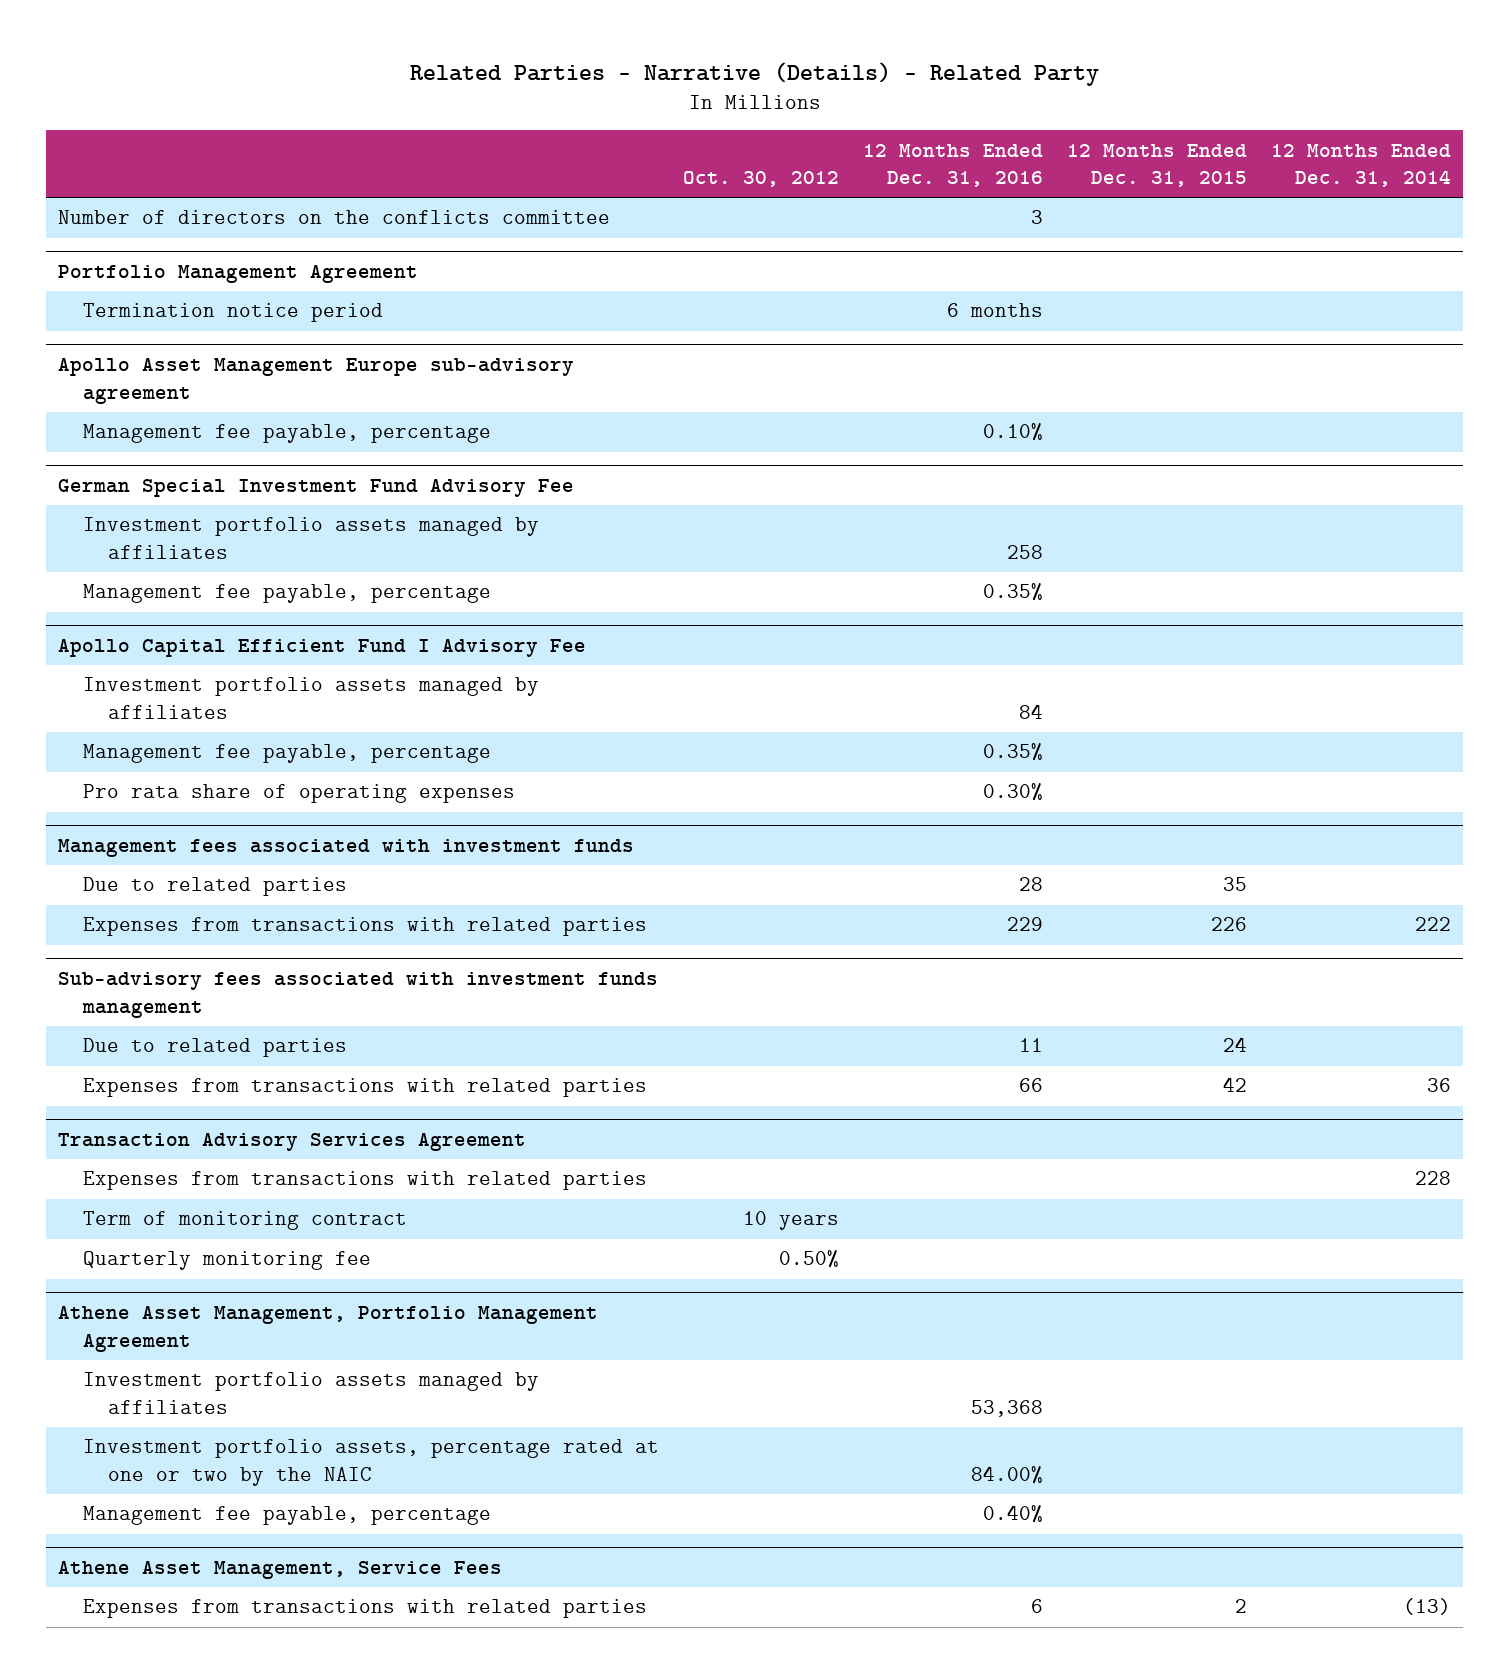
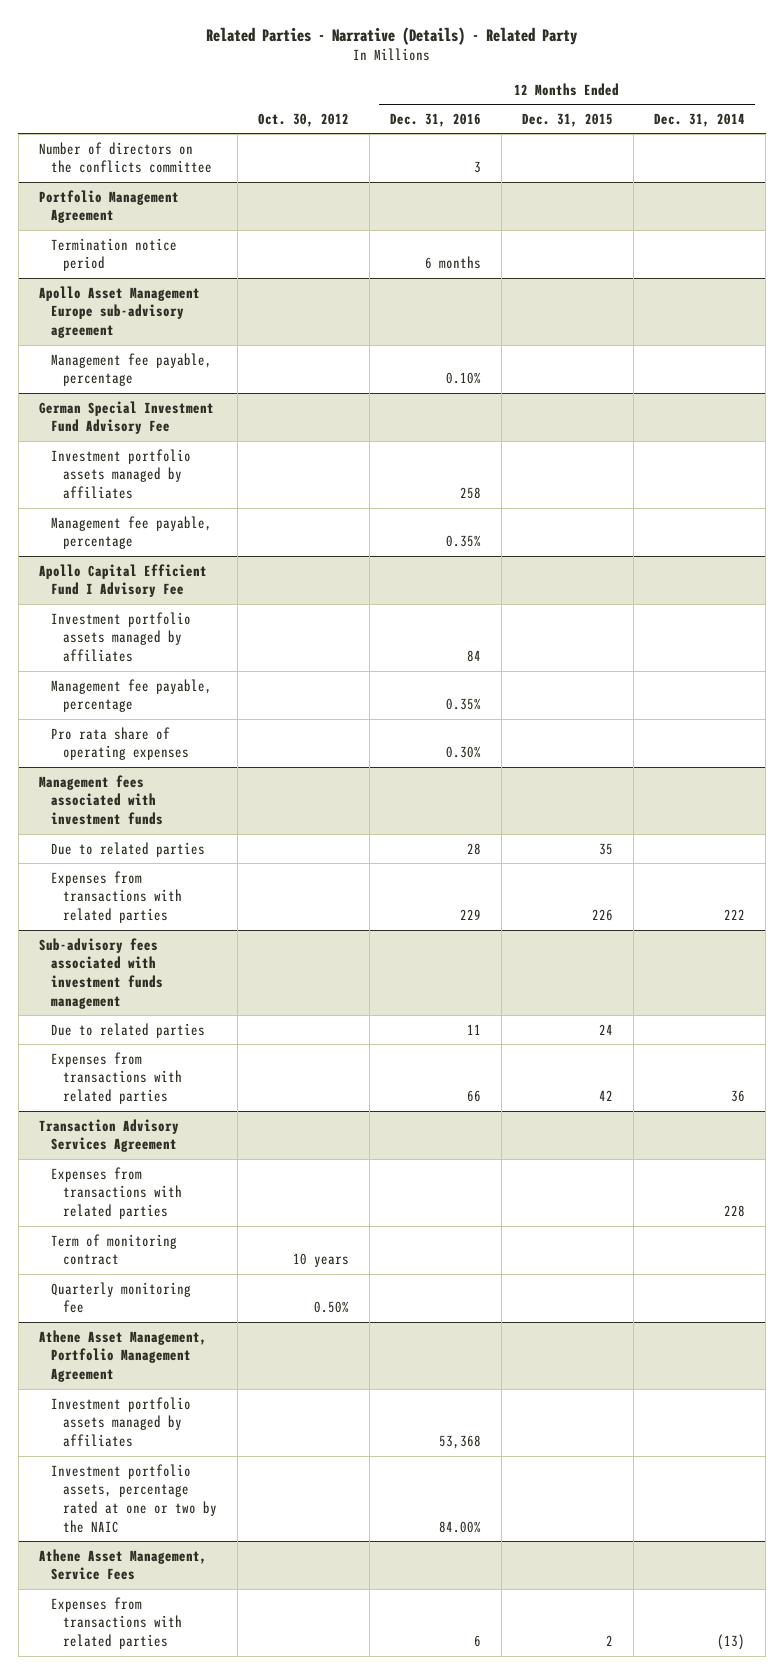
[83,1506,492,1526] Management fee payable, percentage -> none

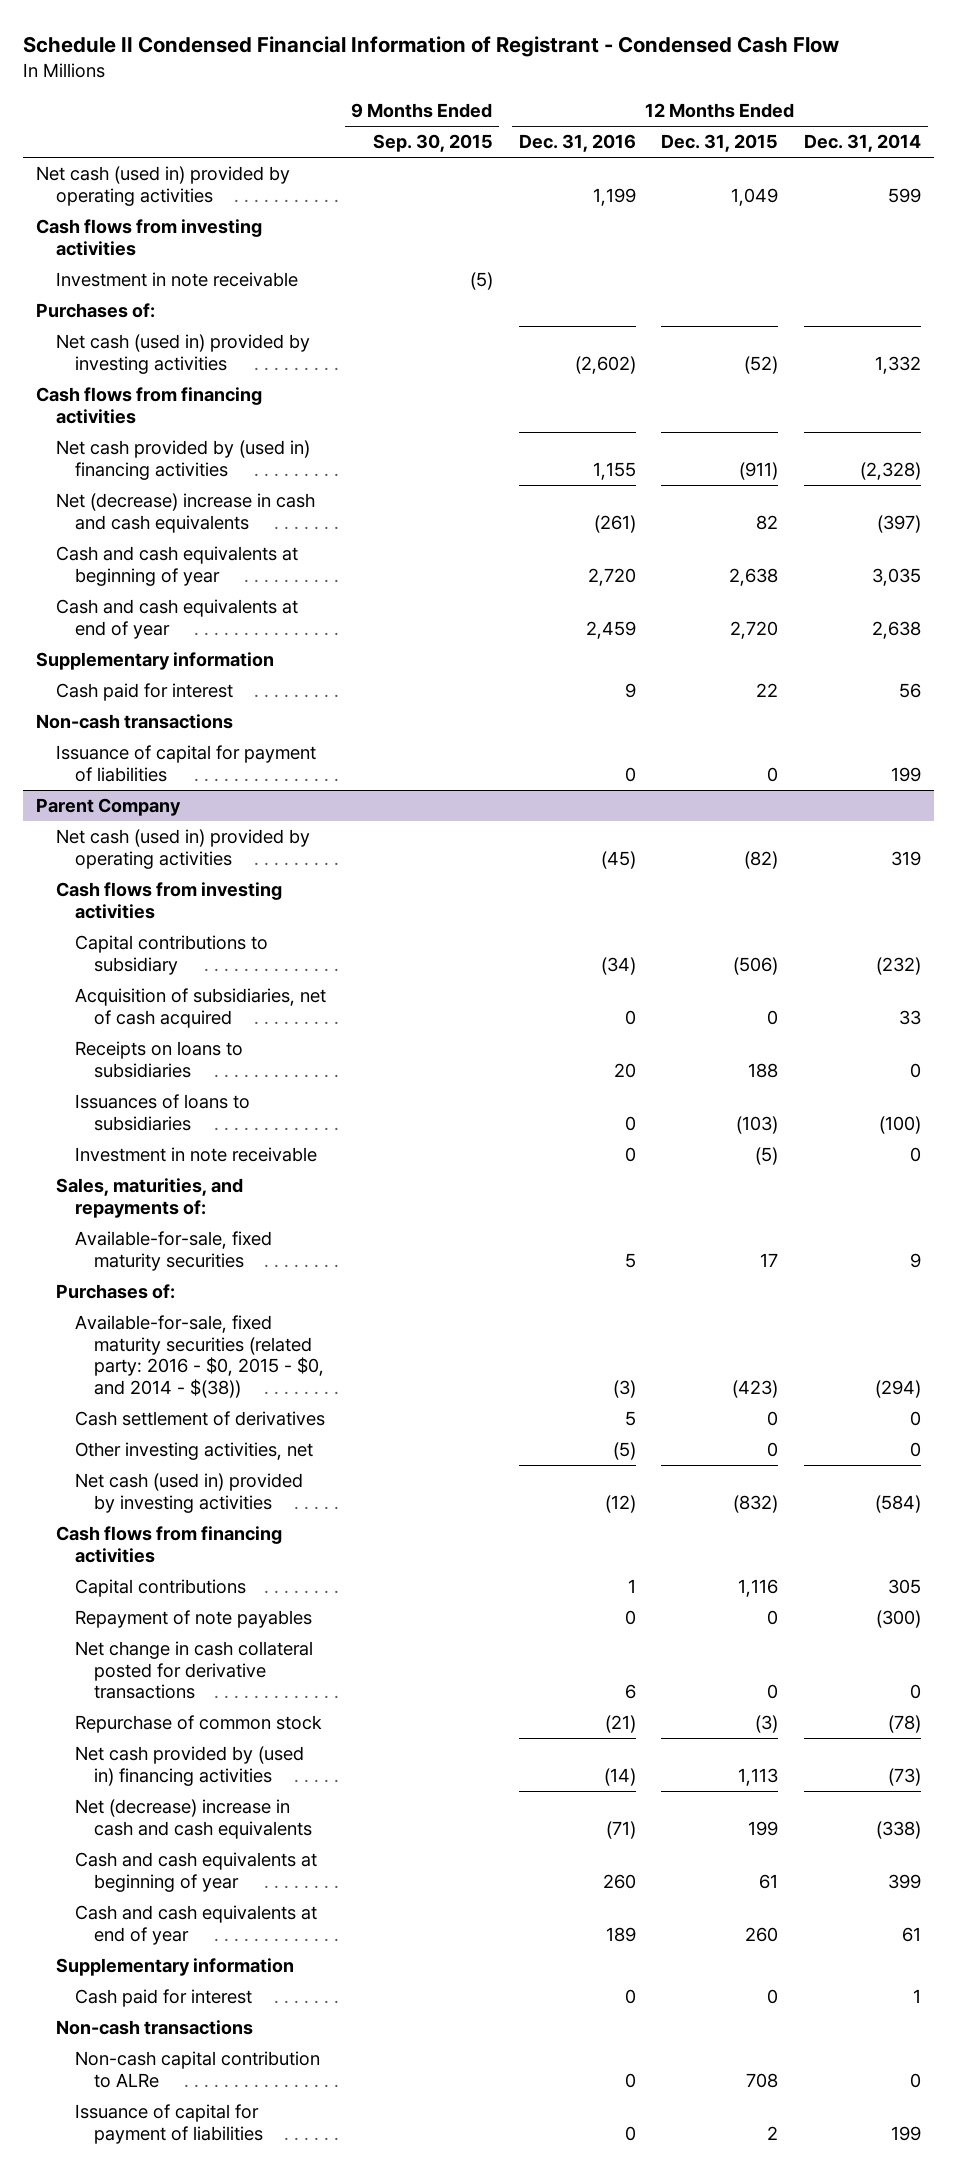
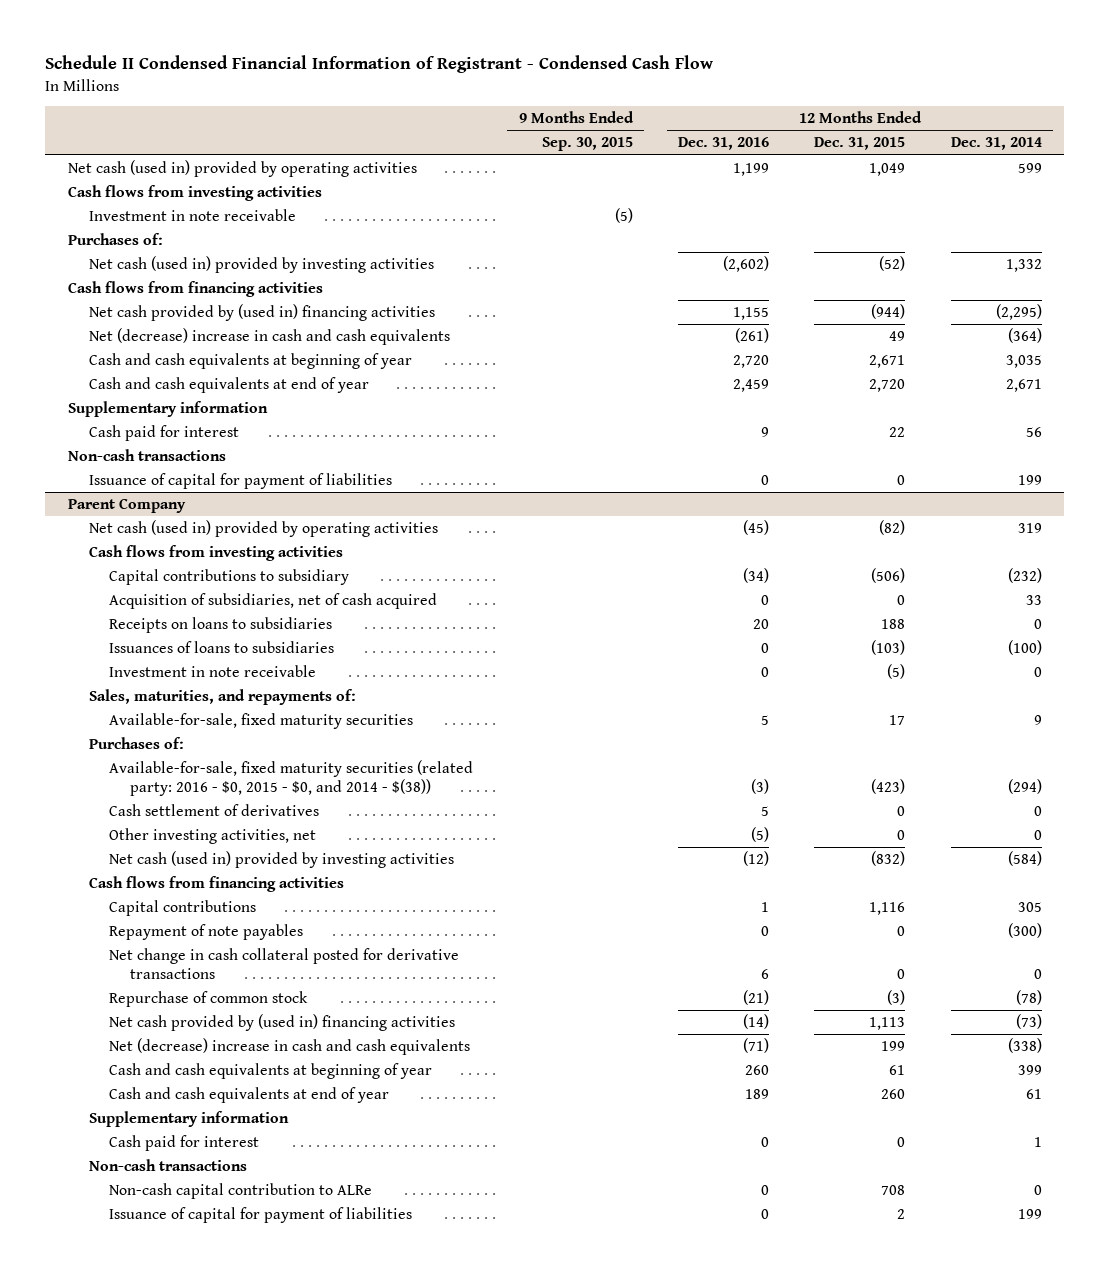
[739,461,779,480] (911) -> [871,303,906,319] (944)
[860,461,922,480] (2,328) -> [995,303,1042,320] (2,295)
[756,514,779,530] 82 -> [889,330,906,341] 49
[877,514,922,533] (397) -> [1007,327,1042,343] (364)
[729,567,779,586] 2,638 -> [869,354,906,368] 2,671
[872,620,922,639] 2,638 -> [1005,378,1042,392] 2,671

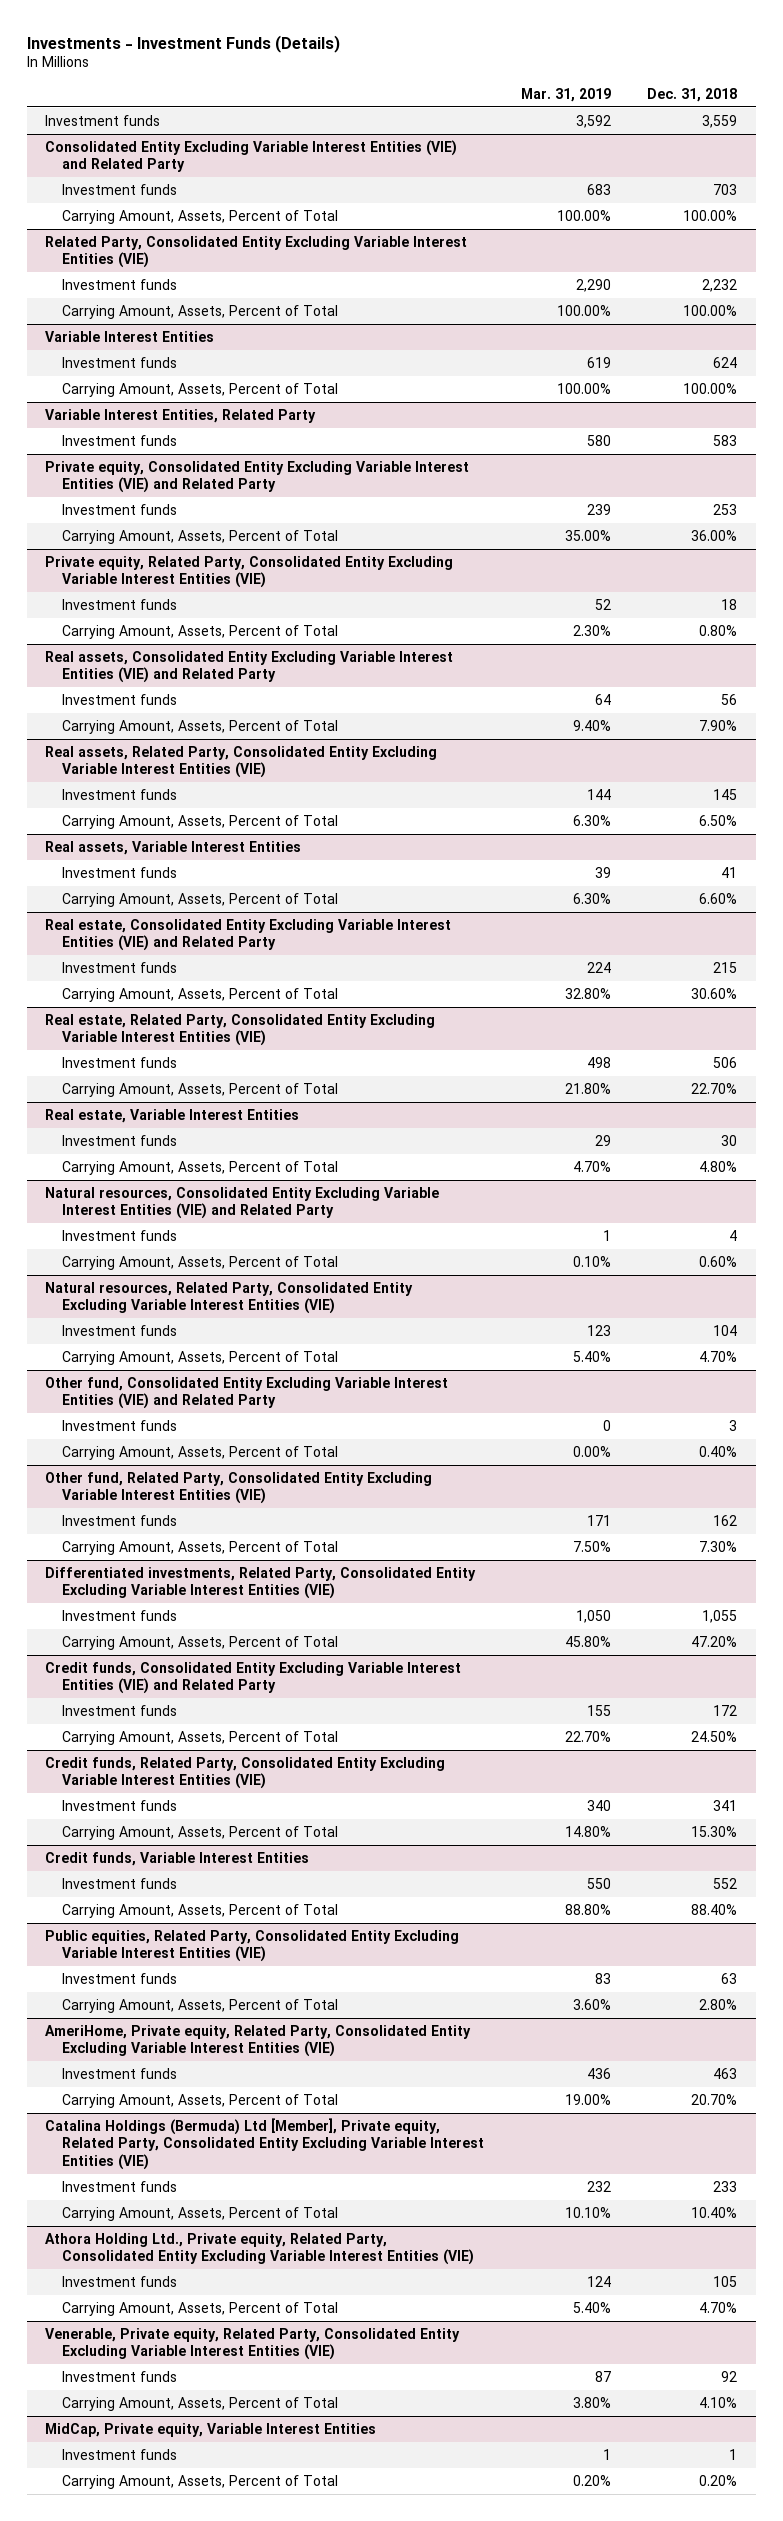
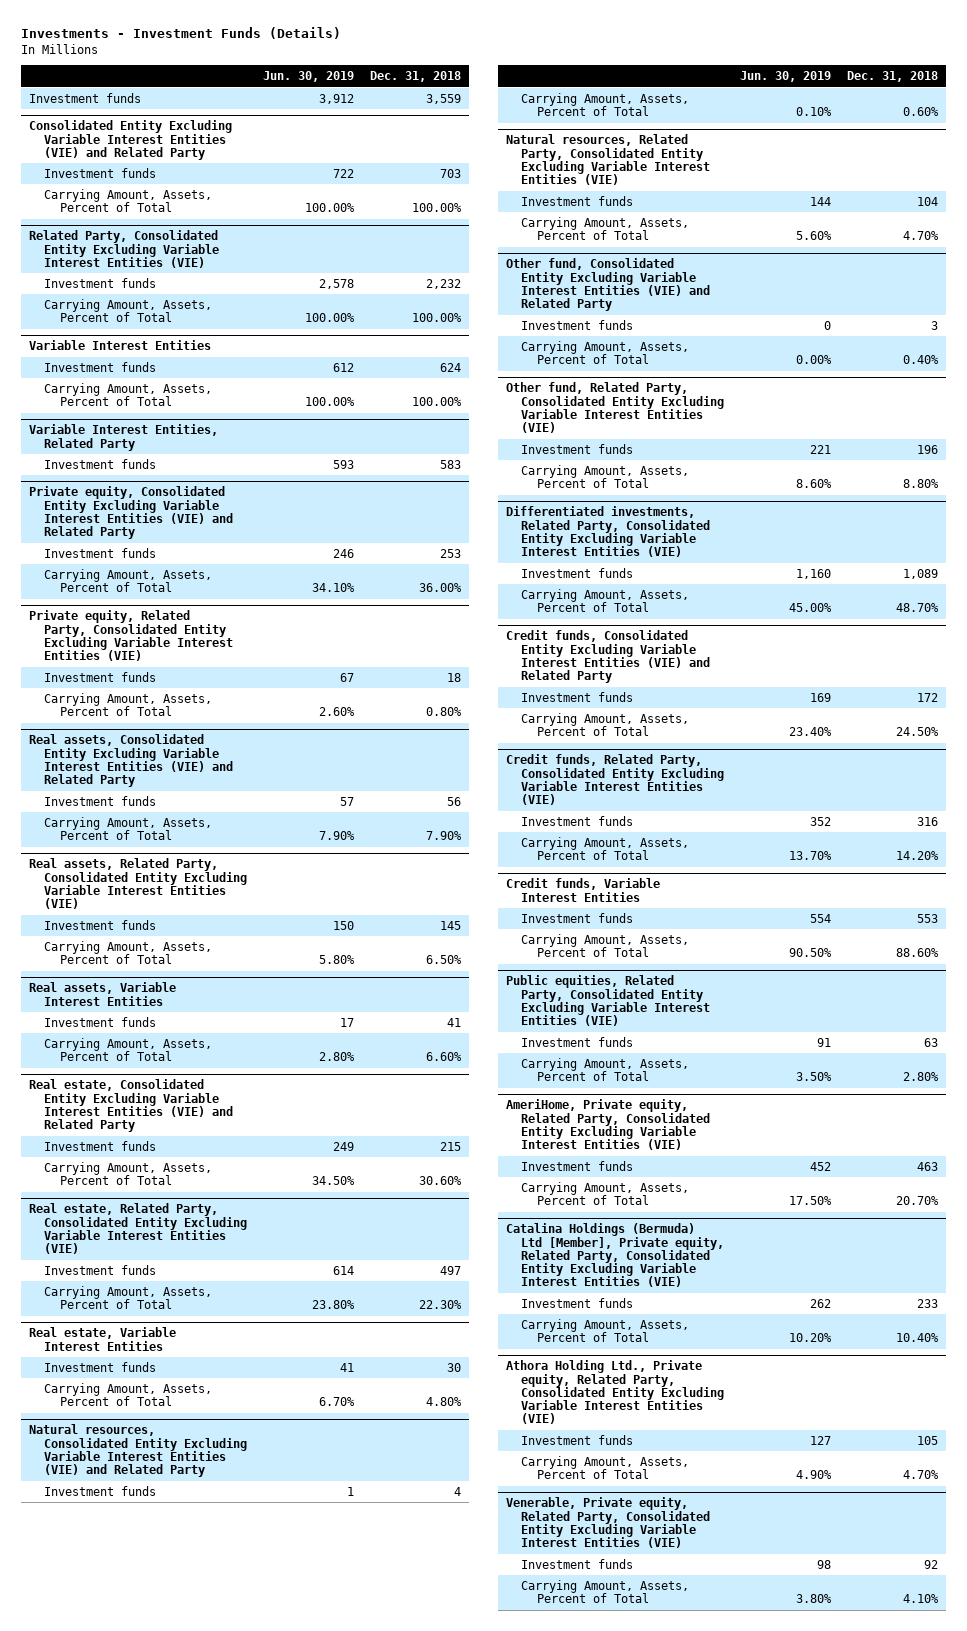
[520,87,611,102] Mar. 31, 2019 -> none
none -> [263,70,355,82] Jun. 30, 2019
[713,1056,738,1068] 506 -> [440,1265,462,1275] 497
[691,1082,738,1094] 22.70% -> [419,1300,463,1310] 22.30%
[713,1514,738,1526] 162 -> [917,444,939,454] 196
[699,1540,738,1552] 7.30% -> [903,479,940,489] 8.80%
[702,1609,738,1623] 1,055 -> [903,568,939,579] 1,089
[691,1635,738,1647] 47.20% -> [896,603,940,613] 48.70%
[713,1799,738,1811] 341 -> [917,816,939,826] 316
[691,1825,738,1837] 15.30% -> [896,851,940,861] 14.20%
[713,1877,738,1889] 552 -> [917,913,939,923] 553
[691,1903,738,1915] 88.40% -> [896,948,940,958] 88.60%
[45,2422,377,2437] MidCap, Private equity, Variable Interest Entities -> none
[62,2448,178,2460] Investment funds -> none
[62,2474,339,2489] Carrying Amount, Assets, Percent of Total -> none

